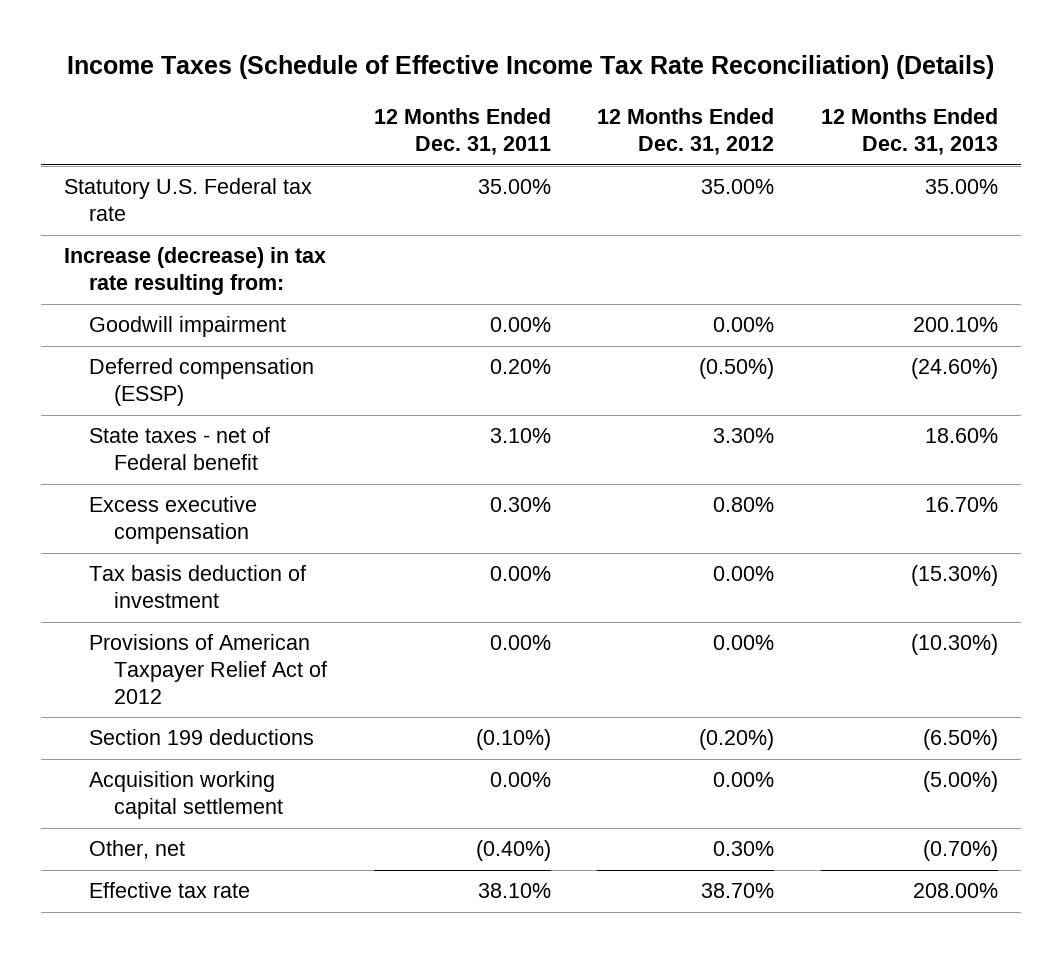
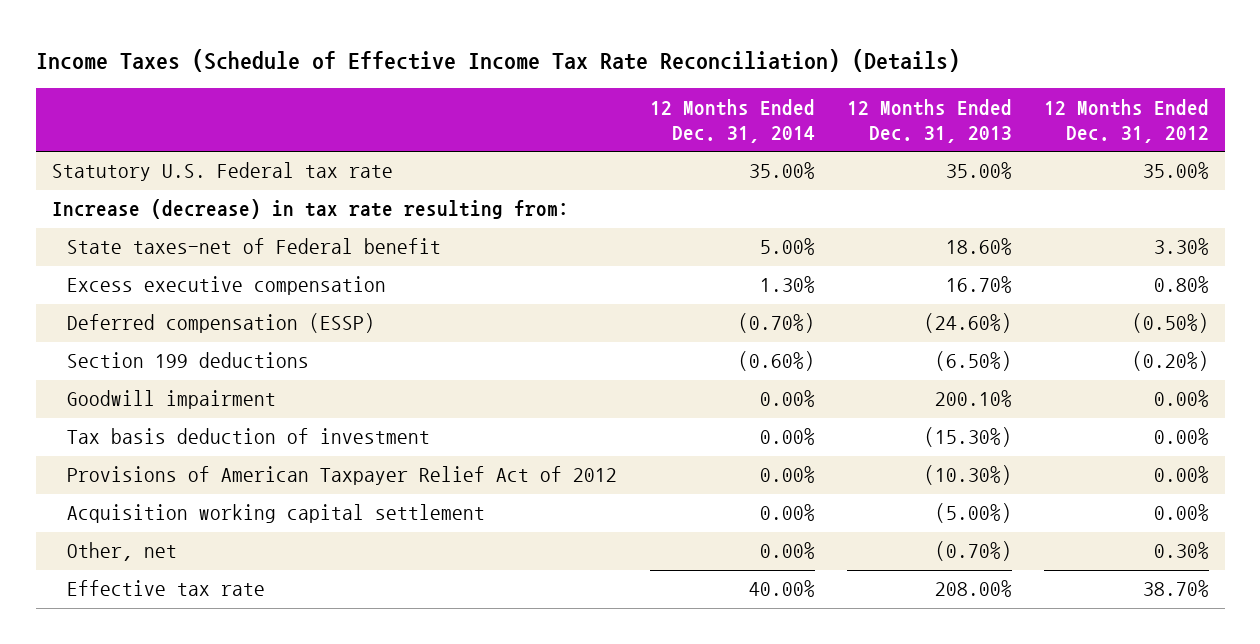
[373,108,551,156] 12 Months Ended Dec. 31, 2011 -> none
none -> [649,98,815,144] 12 Months Ended Dec. 31, 2014
[89,427,271,471] State taxes - net of Federal benefit -> [67,238,442,255] State taxes-net of Federal benefit
[89,358,315,407] Deferred compensation (ESSP) -> [67,313,376,334] Deferred compensation (ESSP)
[89,729,315,746] Section 199 deductions -> [67,352,310,369] Section 199 deductions
[89,316,287,338] Goodwill impairment -> [67,390,277,410] Goodwill impairment

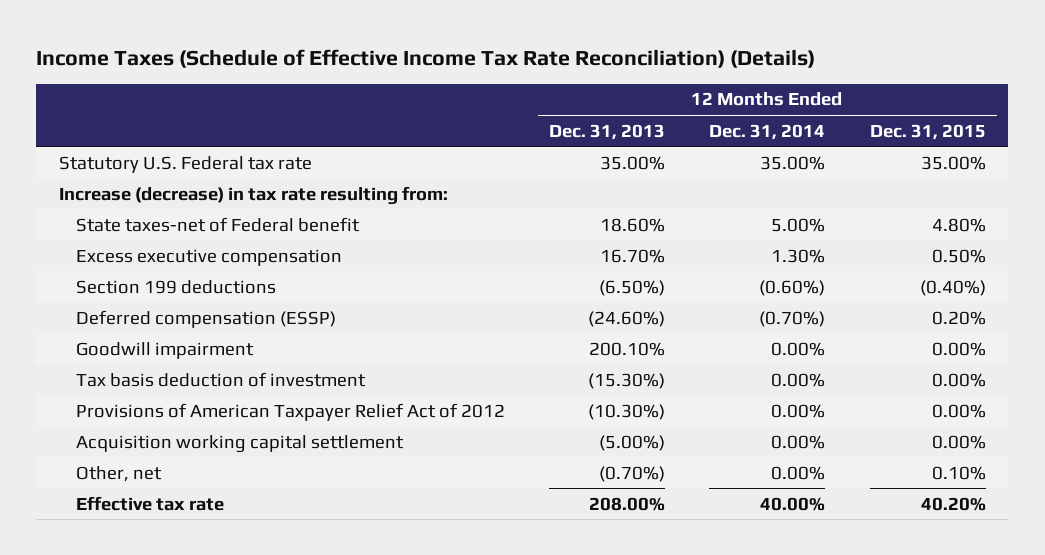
[1043,98,1209,144] 12 Months Ended Dec. 31, 2012 -> none
none -> [869,123,986,140] Dec. 31, 2015
[67,313,376,334] Deferred compensation (ESSP) -> [75,309,336,328] Deferred compensation (ESSP)

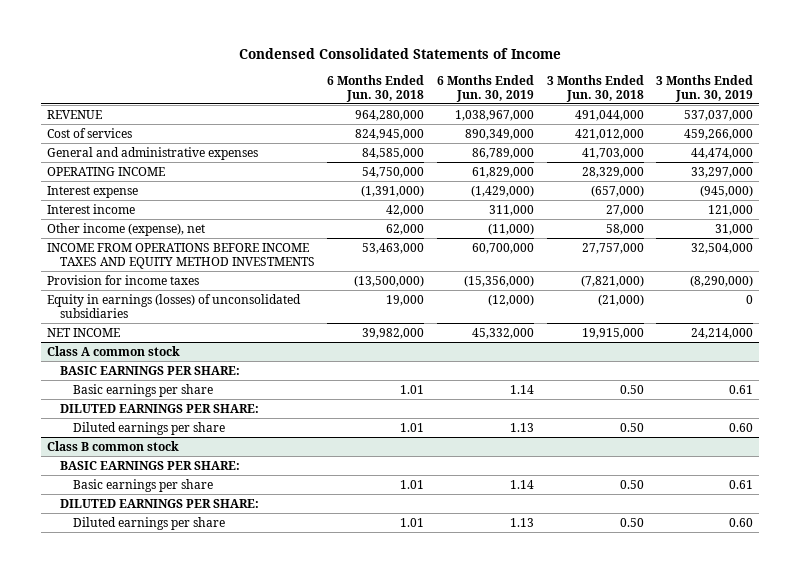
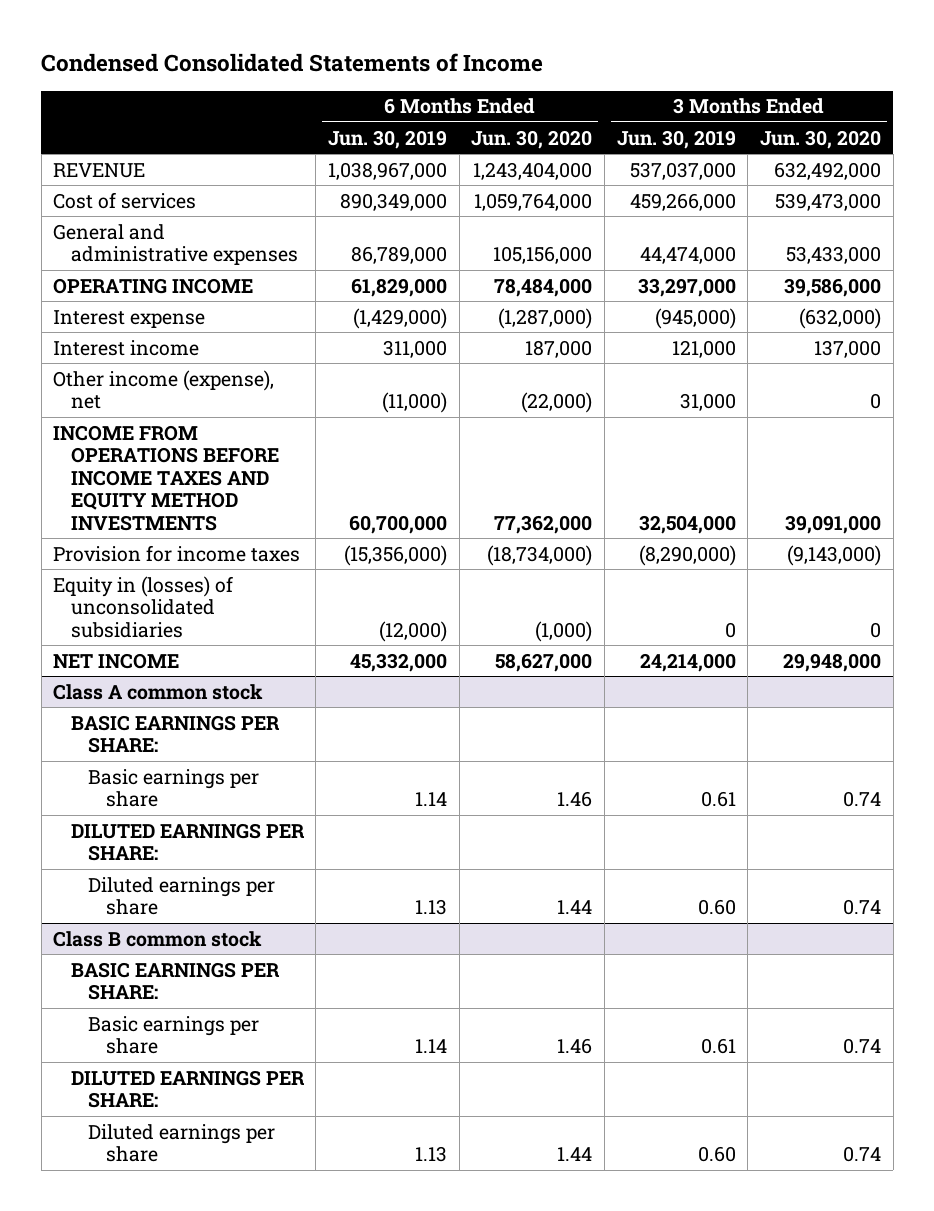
[327,74,425,102] 6 Months Ended Jun. 30, 2018 -> none
[546,74,644,102] 3 Months Ended Jun. 30, 2018 -> none
none -> [471,129,593,149] Jun. 30, 2020
none -> [759,129,881,149] Jun. 30, 2020
[46,293,301,318] Equity in earnings (losses) of unconsolidated subsidiaries -> [53,575,234,638] Equity in (losses) of unconsolidated subsidiaries

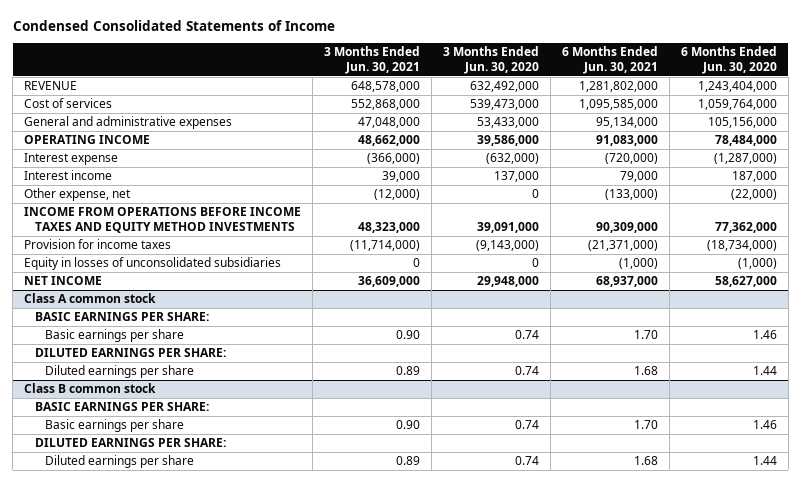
[328,129,448,149] Jun. 30, 2019 -> none
[616,129,736,149] Jun. 30, 2019 -> none
none -> [324,46,421,75] 3 Months Ended Jun. 30, 2021
none -> [562,46,659,75] 6 Months Ended Jun. 30, 2021
[53,369,275,410] Other income (expense), net -> [24,188,132,202] Other expense, net
[53,575,234,638] Equity in (losses) of unconsolidated subsidiaries -> [24,257,282,271] Equity in losses of unconsolidated subsidiaries

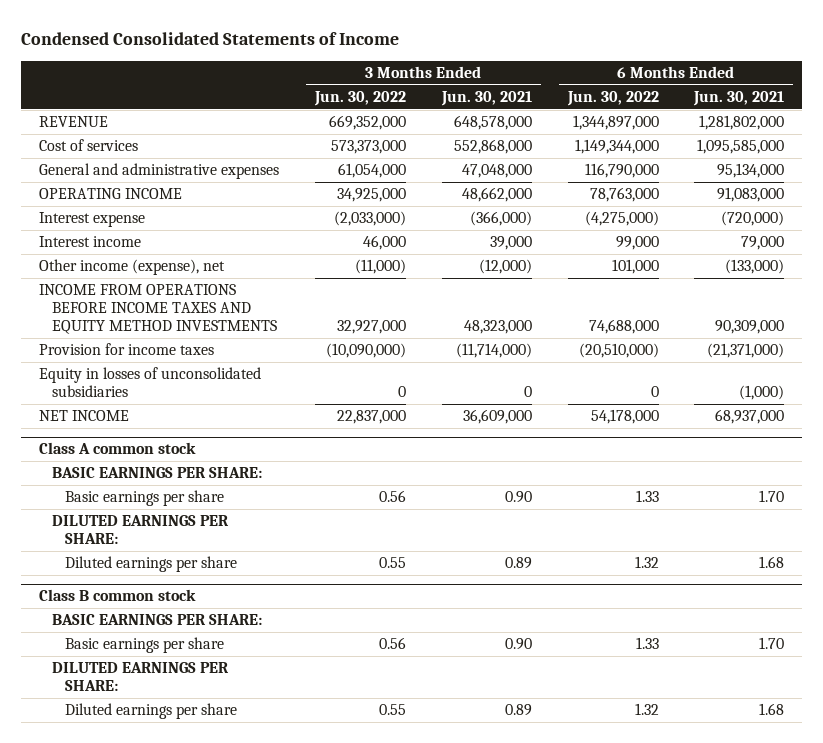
[443,46,540,75] 3 Months Ended Jun. 30, 2020 -> none
[681,46,778,75] 6 Months Ended Jun. 30, 2020 -> none
none -> [313,90,406,106] Jun. 30, 2022
none -> [566,90,659,106] Jun. 30, 2022
[24,188,132,202] Other expense, net -> [38,259,225,276] Other income (expense), net

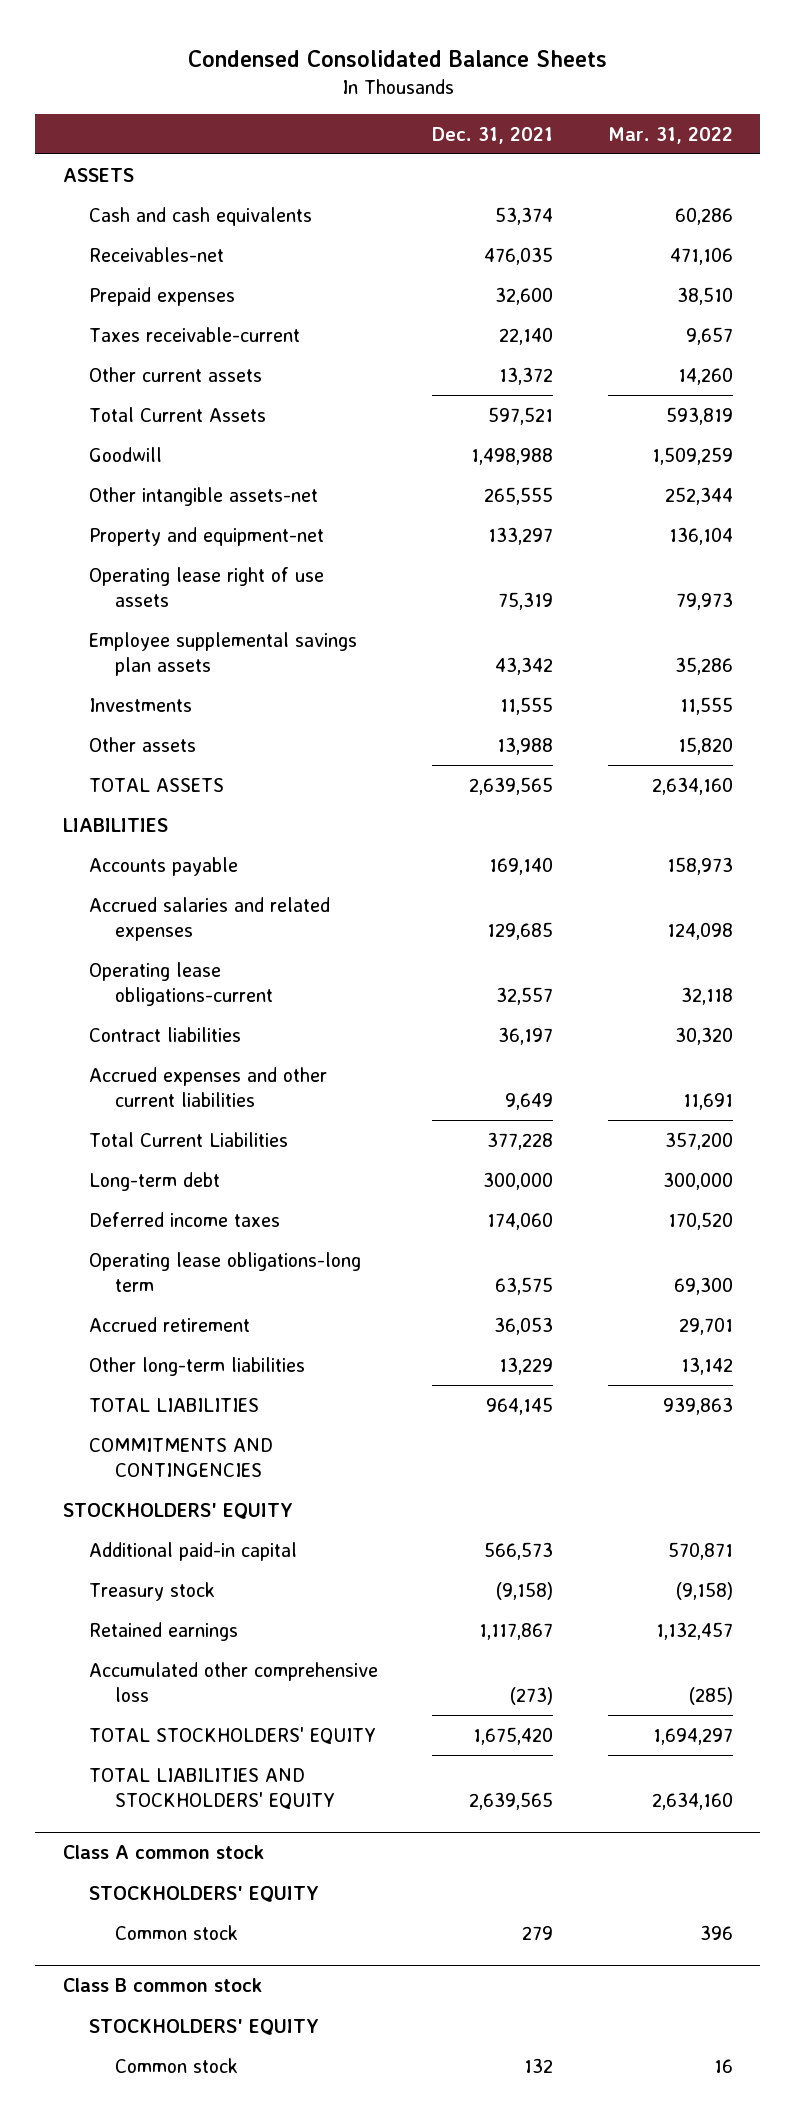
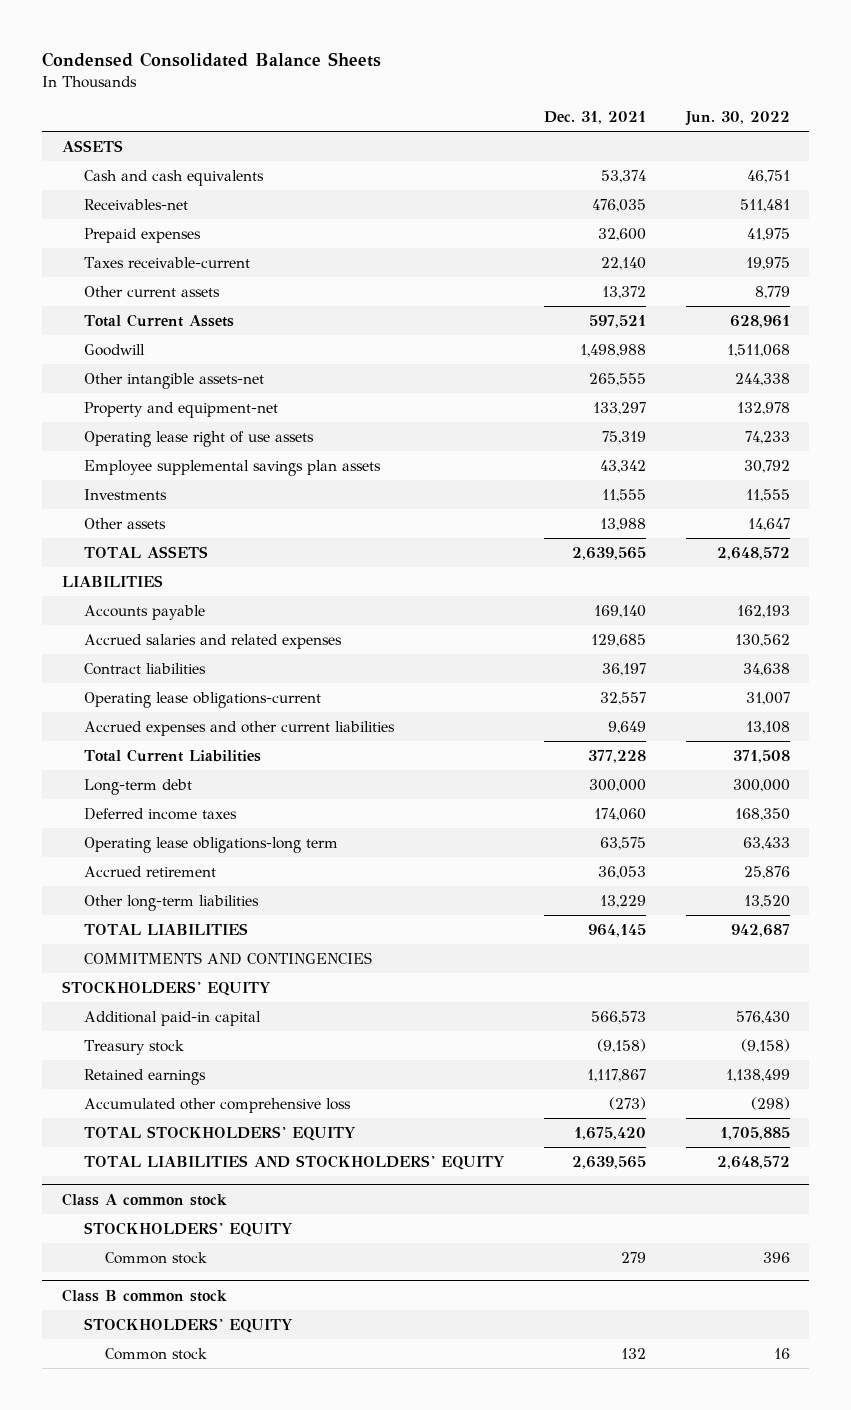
[608,126,734,144] Mar. 31, 2022 -> none
none -> [684,111,790,127] Jun. 30, 2022
[88,961,273,1006] Operating lease obligations-current -> [83,691,321,708] Operating lease obligations-current

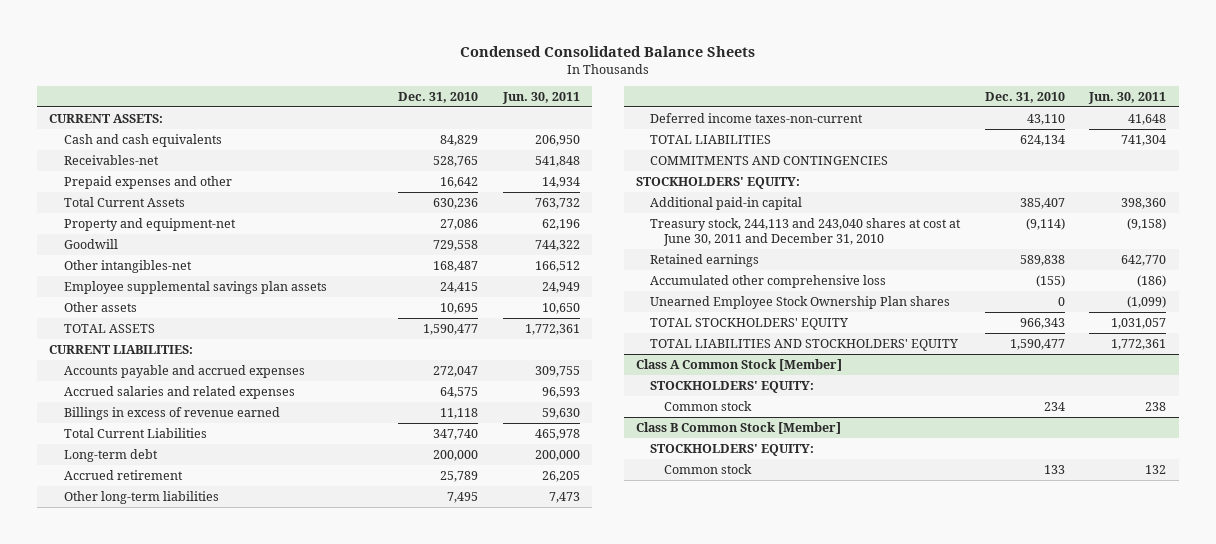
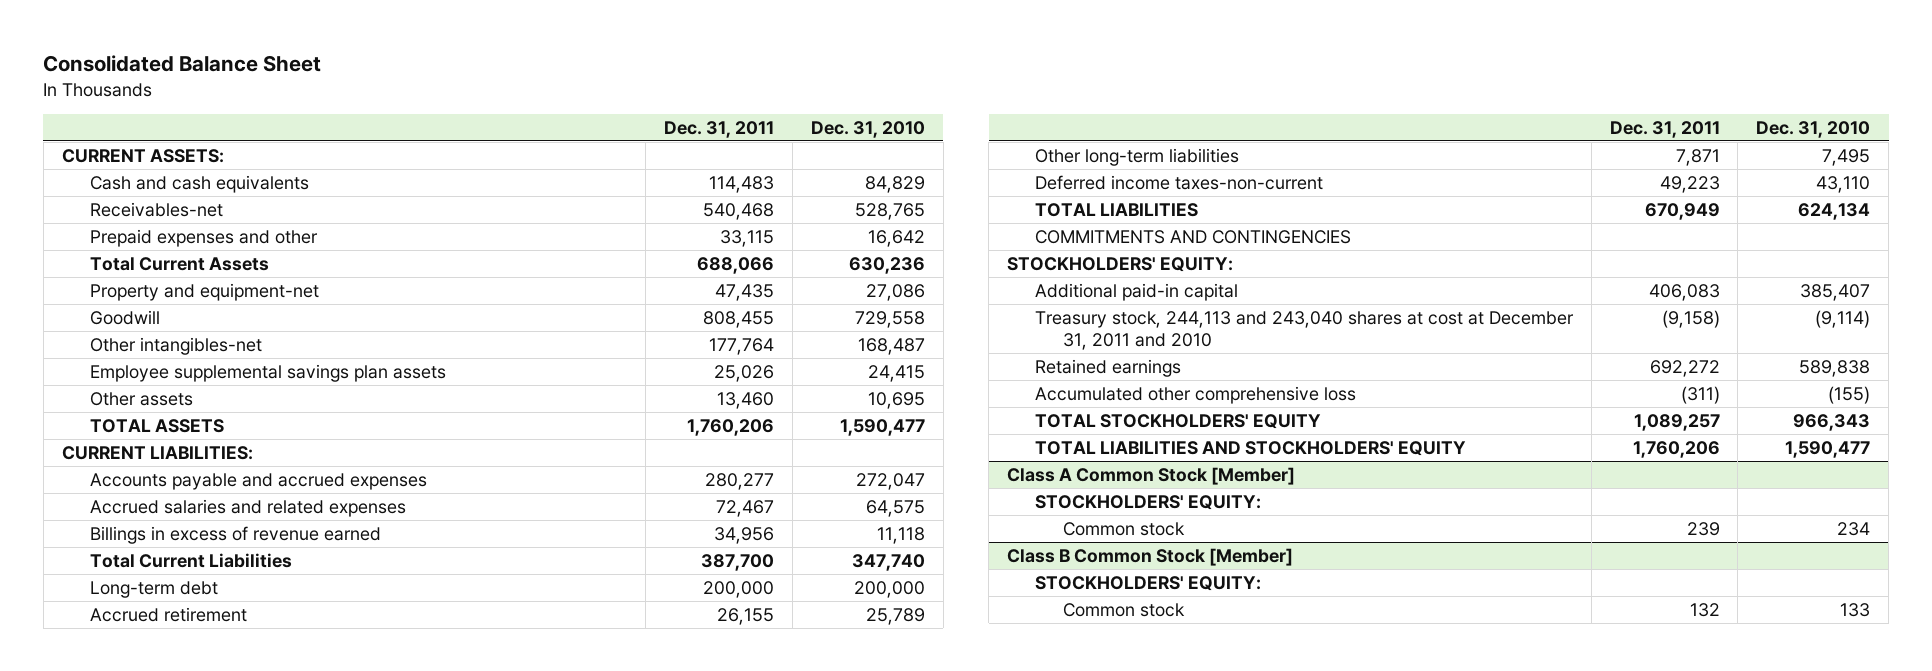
[459,45,755,57] Condensed Consolidated Balance Sheets -> [43,55,322,73] Consolidated Balance Sheet
[501,91,580,104] Jun. 30, 2011 -> none
none -> [664,120,775,138] Dec. 31, 2011
[650,217,962,247] Treasury stock, 244,113 and 243,040 shares at cost at June 30, 2011 and December 31, 2010 -> [1034,310,1574,350] Treasury stock, 244,113 and 243,040 shares at cost at December 31, 2011 and 2010
[650,295,951,309] Unearned Employee Stock Ownership Plan shares -> none

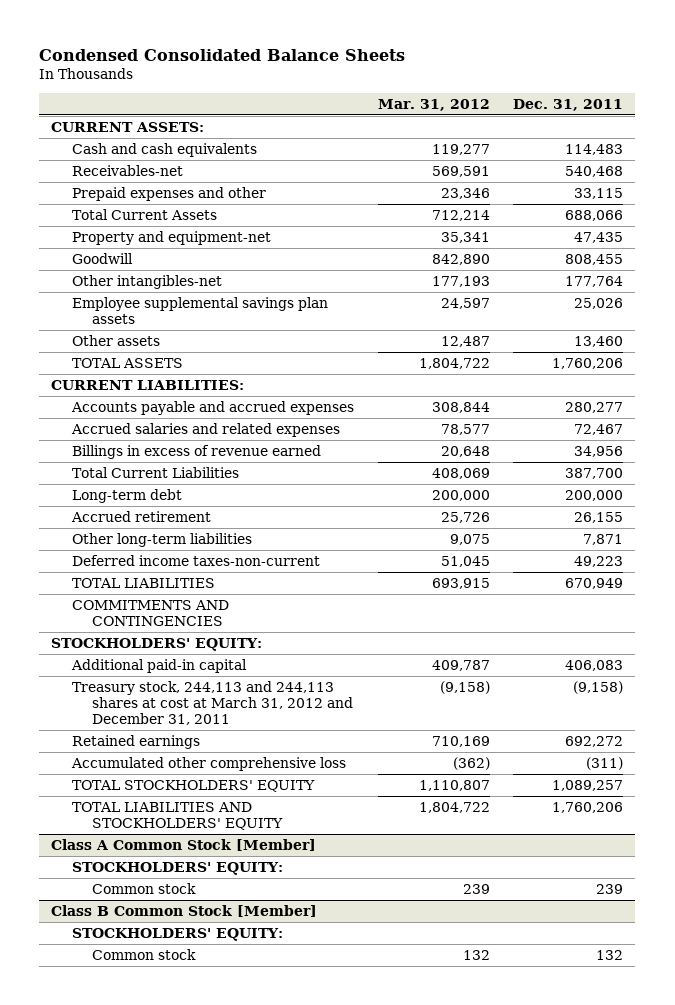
[43,55,322,73] Consolidated Balance Sheet -> [39,48,406,61] Condensed Consolidated Balance Sheets
[810,120,925,138] Dec. 31, 2010 -> none
none -> [377,98,490,111] Mar. 31, 2012
[1034,310,1574,350] Treasury stock, 244,113 and 243,040 shares at cost at December 31, 2011 and 2010 -> [71,681,354,725] Treasury stock, 244,113 and 244,113 shares at cost at March 31, 2012 and December 31, 2011

